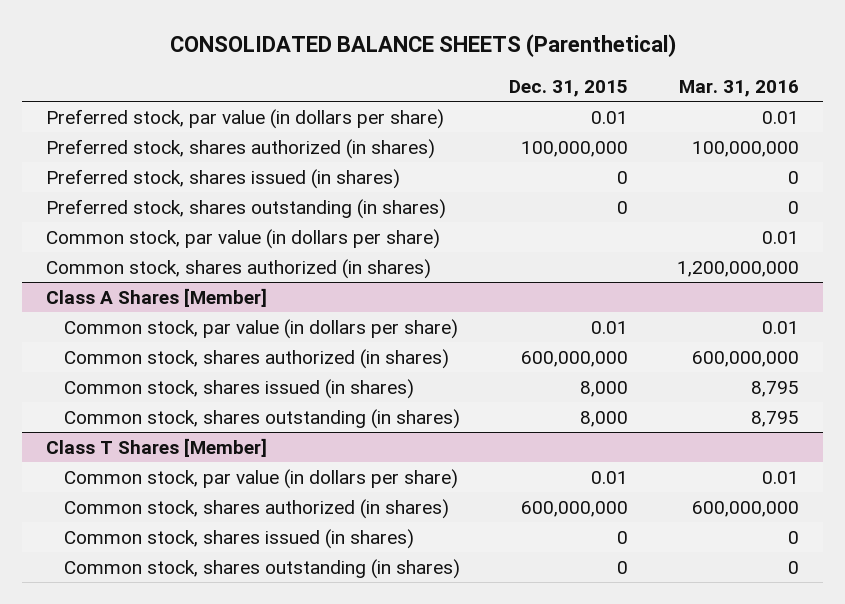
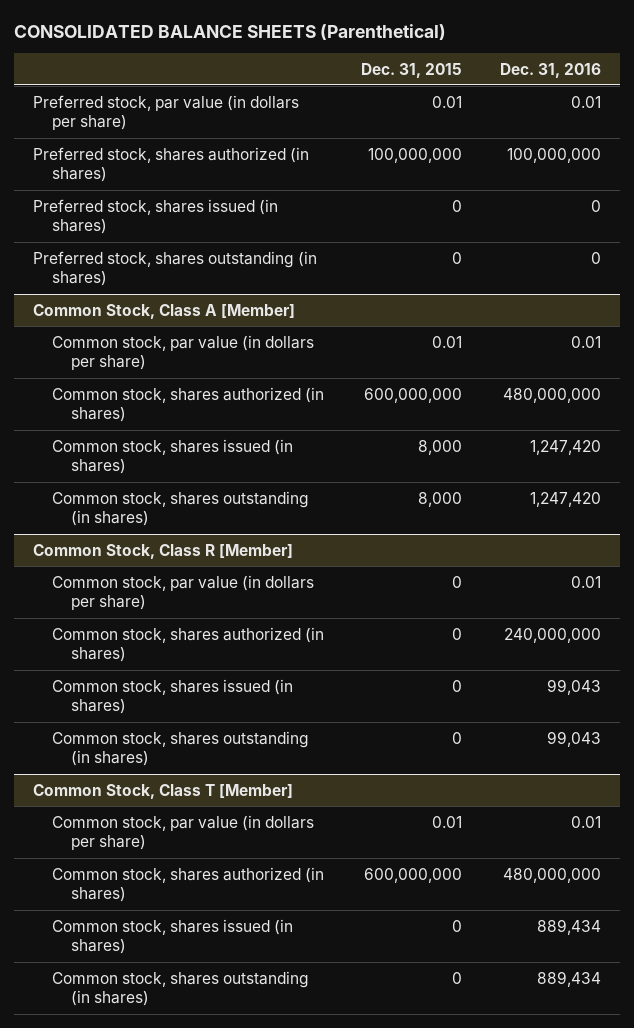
[678,80,799,98] Mar. 31, 2016 -> none
none -> [500,62,602,78] Dec. 31, 2016
[46,228,441,249] Common stock, par value (in dollars per share) -> none
[46,258,432,279] Common stock, shares authorized (in shares) -> none
[46,287,268,307] Class A Shares [Member] -> [32,303,295,319] Common Stock, Class A [Member]
none -> [32,543,293,559] Common Stock, Class R [Member]
none -> [51,574,314,611] Common stock, par value (in dollars per share)
none -> [51,626,324,663] Common stock, shares authorized (in shares)
none -> [51,678,293,715] Common stock, shares issued (in shares)
none -> [51,730,309,767] Common stock, shares outstanding (in shares)
[46,437,268,457] Class T Shares [Member] -> [32,783,293,799] Common Stock, Class T [Member]

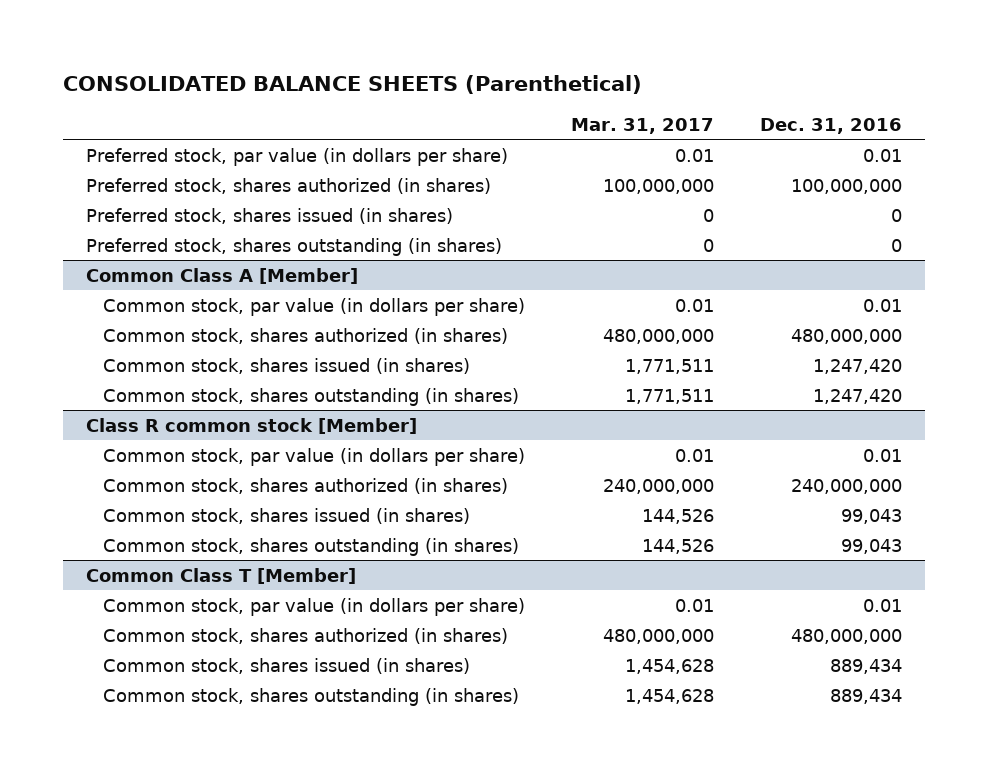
[361,62,463,78] Dec. 31, 2015 -> none
none -> [571,117,715,134] Mar. 31, 2017
[32,303,295,319] Common Stock, Class A [Member] -> [86,267,359,284] Common Class A [Member]
[32,543,293,559] Common Stock, Class R [Member] -> [86,417,418,434] Class R common stock [Member]
[32,783,293,799] Common Stock, Class T [Member] -> [86,567,357,584] Common Class T [Member]

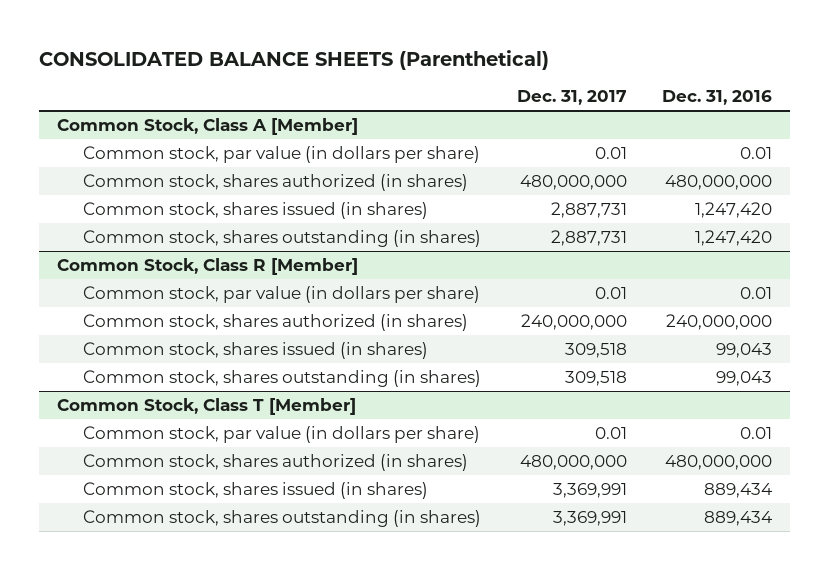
[571,117,715,134] Mar. 31, 2017 -> none
none -> [516,90,627,106] Dec. 31, 2017
[86,147,509,166] Preferred stock, par value (in dollars per share) -> none
[86,177,492,194] Preferred stock, shares authorized (in shares) -> none
[86,207,454,224] Preferred stock, shares issued (in shares) -> none
[86,237,503,256] Preferred stock, shares outstanding (in shares) -> none
[86,267,359,284] Common Class A [Member] -> [57,117,359,135] Common Stock, Class A [Member]
[86,417,418,434] Class R common stock [Member] -> [57,257,359,275] Common Stock, Class R [Member]
[86,567,357,584] Common Class T [Member] -> [57,397,357,415] Common Stock, Class T [Member]

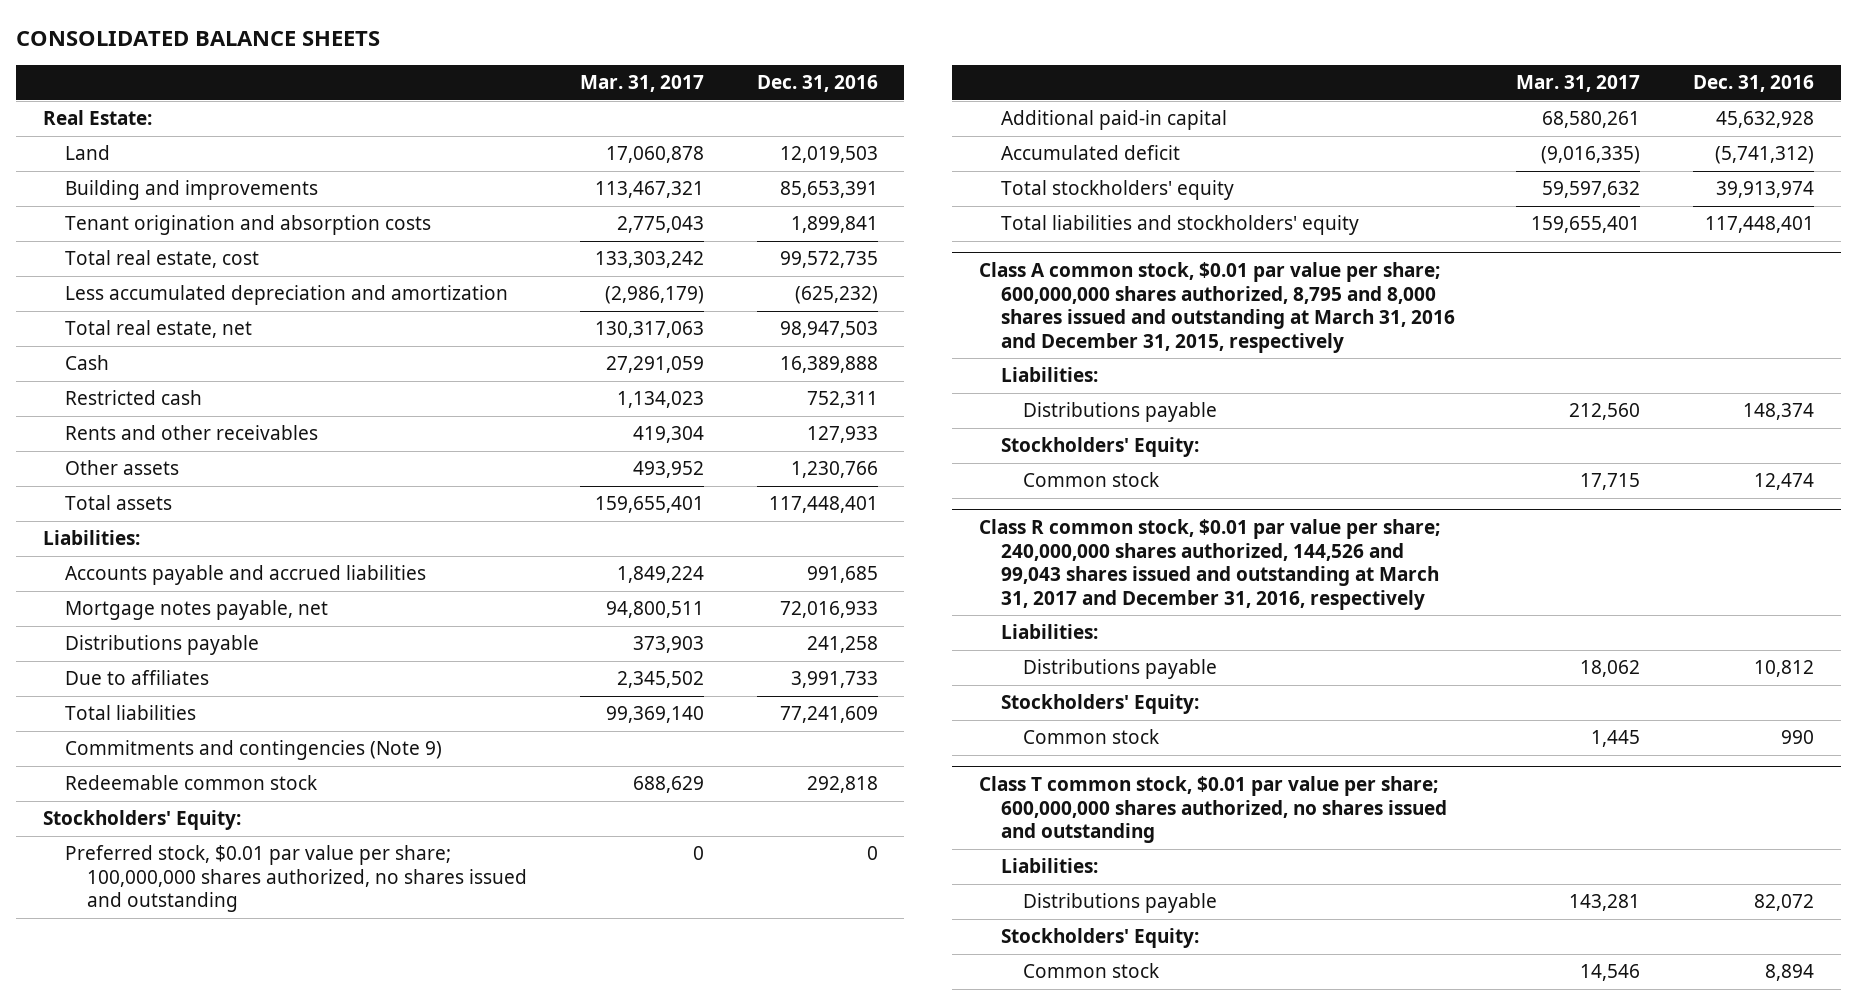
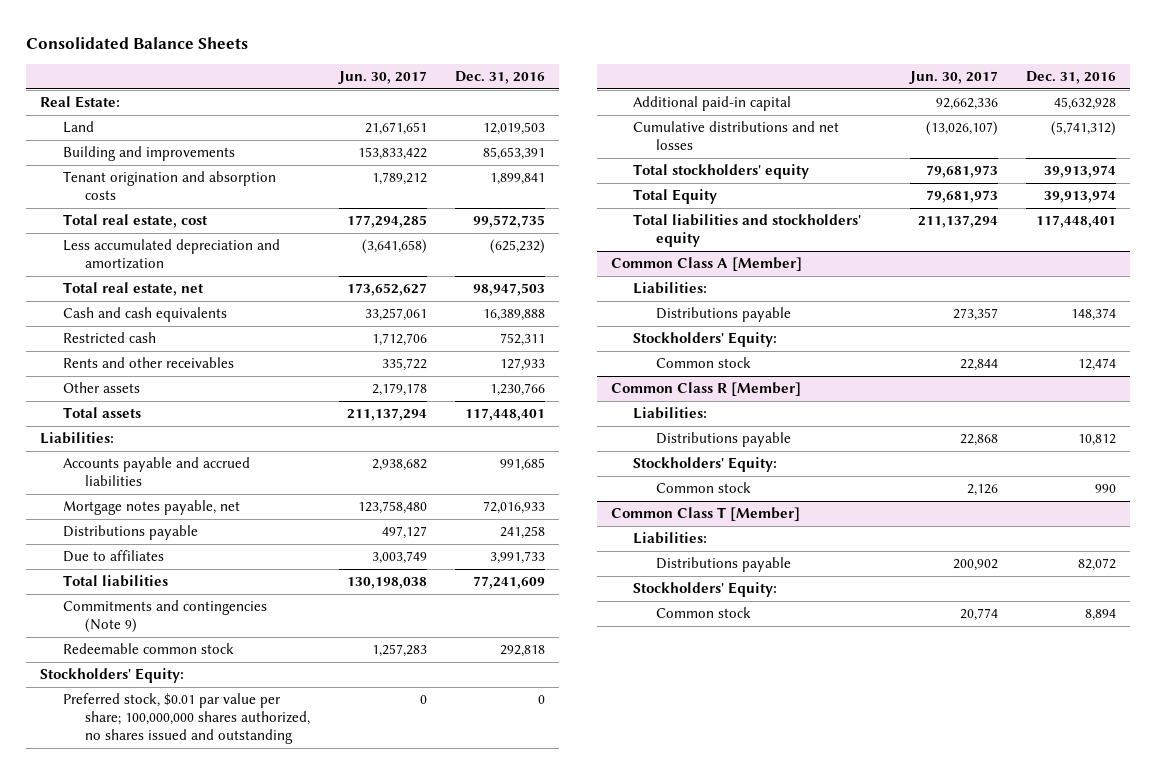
[16,30,381,46] CONSOLIDATED BALANCE SHEETS -> [25,36,248,49] Consolidated Balance Sheets
[579,75,704,93] Mar. 31, 2017 -> none
none -> [337,71,427,85] Jun. 30, 2017
[64,355,109,371] Cash -> [62,307,227,323] Cash and cash equivalents
[1000,145,1180,161] Accumulated deficit -> [633,121,840,151] Cumulative distributions and net losses
none -> [633,189,718,205] Total Equity
[978,262,1455,353] Class A common stock, $0.01 par value per share; 600,000,000 shares authorized, 8,795 and 8,000 shares issued and outstanding at March 31, 2016 and December 31, 2015, respectively -> [610,257,802,272] Common Class A [Member]
[978,519,1440,610] Class R common stock, $0.01 par value per share; 240,000,000 shares authorized, 144,526 and 99,043 shares issued and outstanding at March 31, 2017 and December 31, 2016, respectively -> [610,382,801,397] Common Class R [Member]
[978,776,1447,844] Class T common stock, $0.01 par value per share; 600,000,000 shares authorized, no shares issued and outstanding -> [610,507,800,522] Common Class T [Member]

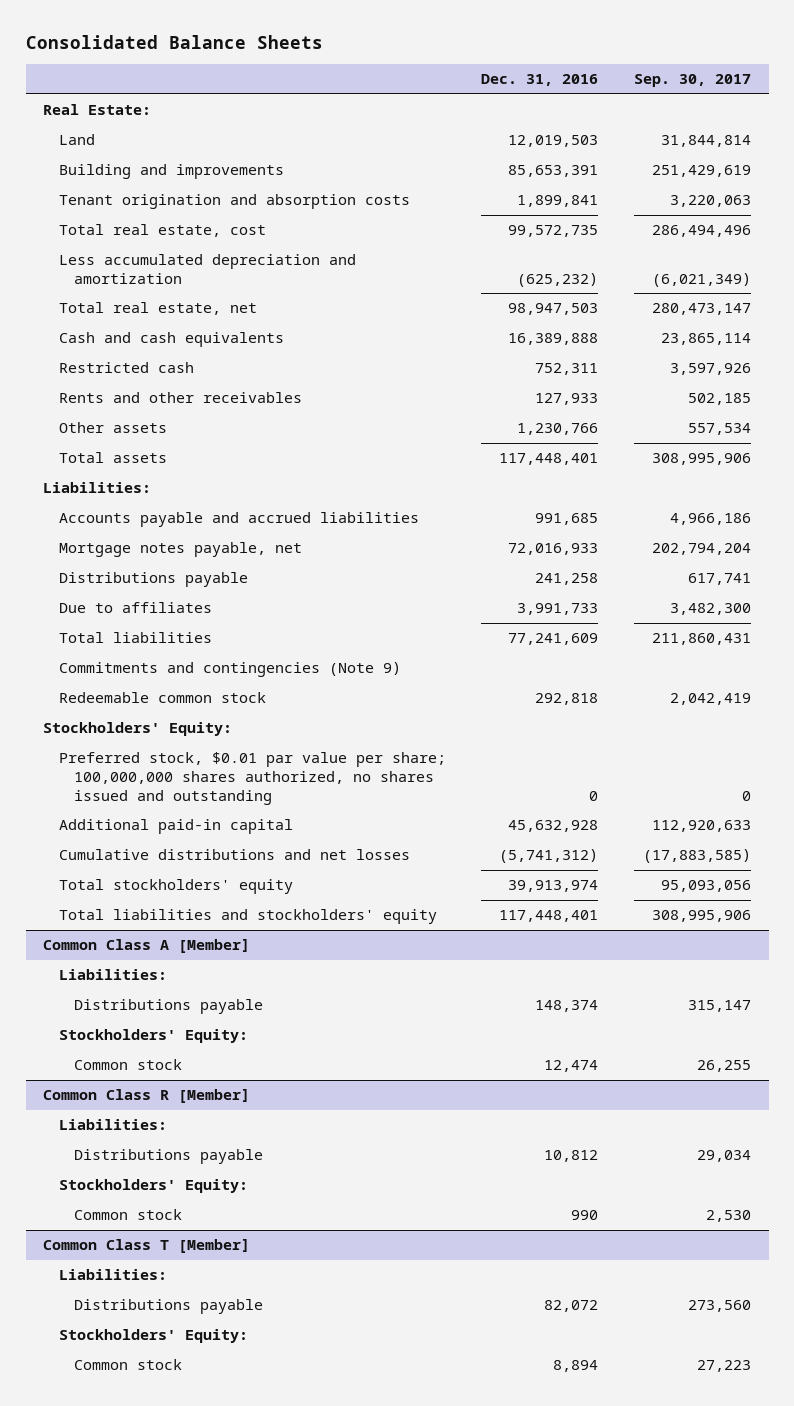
[337,71,427,85] Jun. 30, 2017 -> none
none -> [634,74,752,88] Sep. 30, 2017
[633,189,718,205] Total Equity -> none

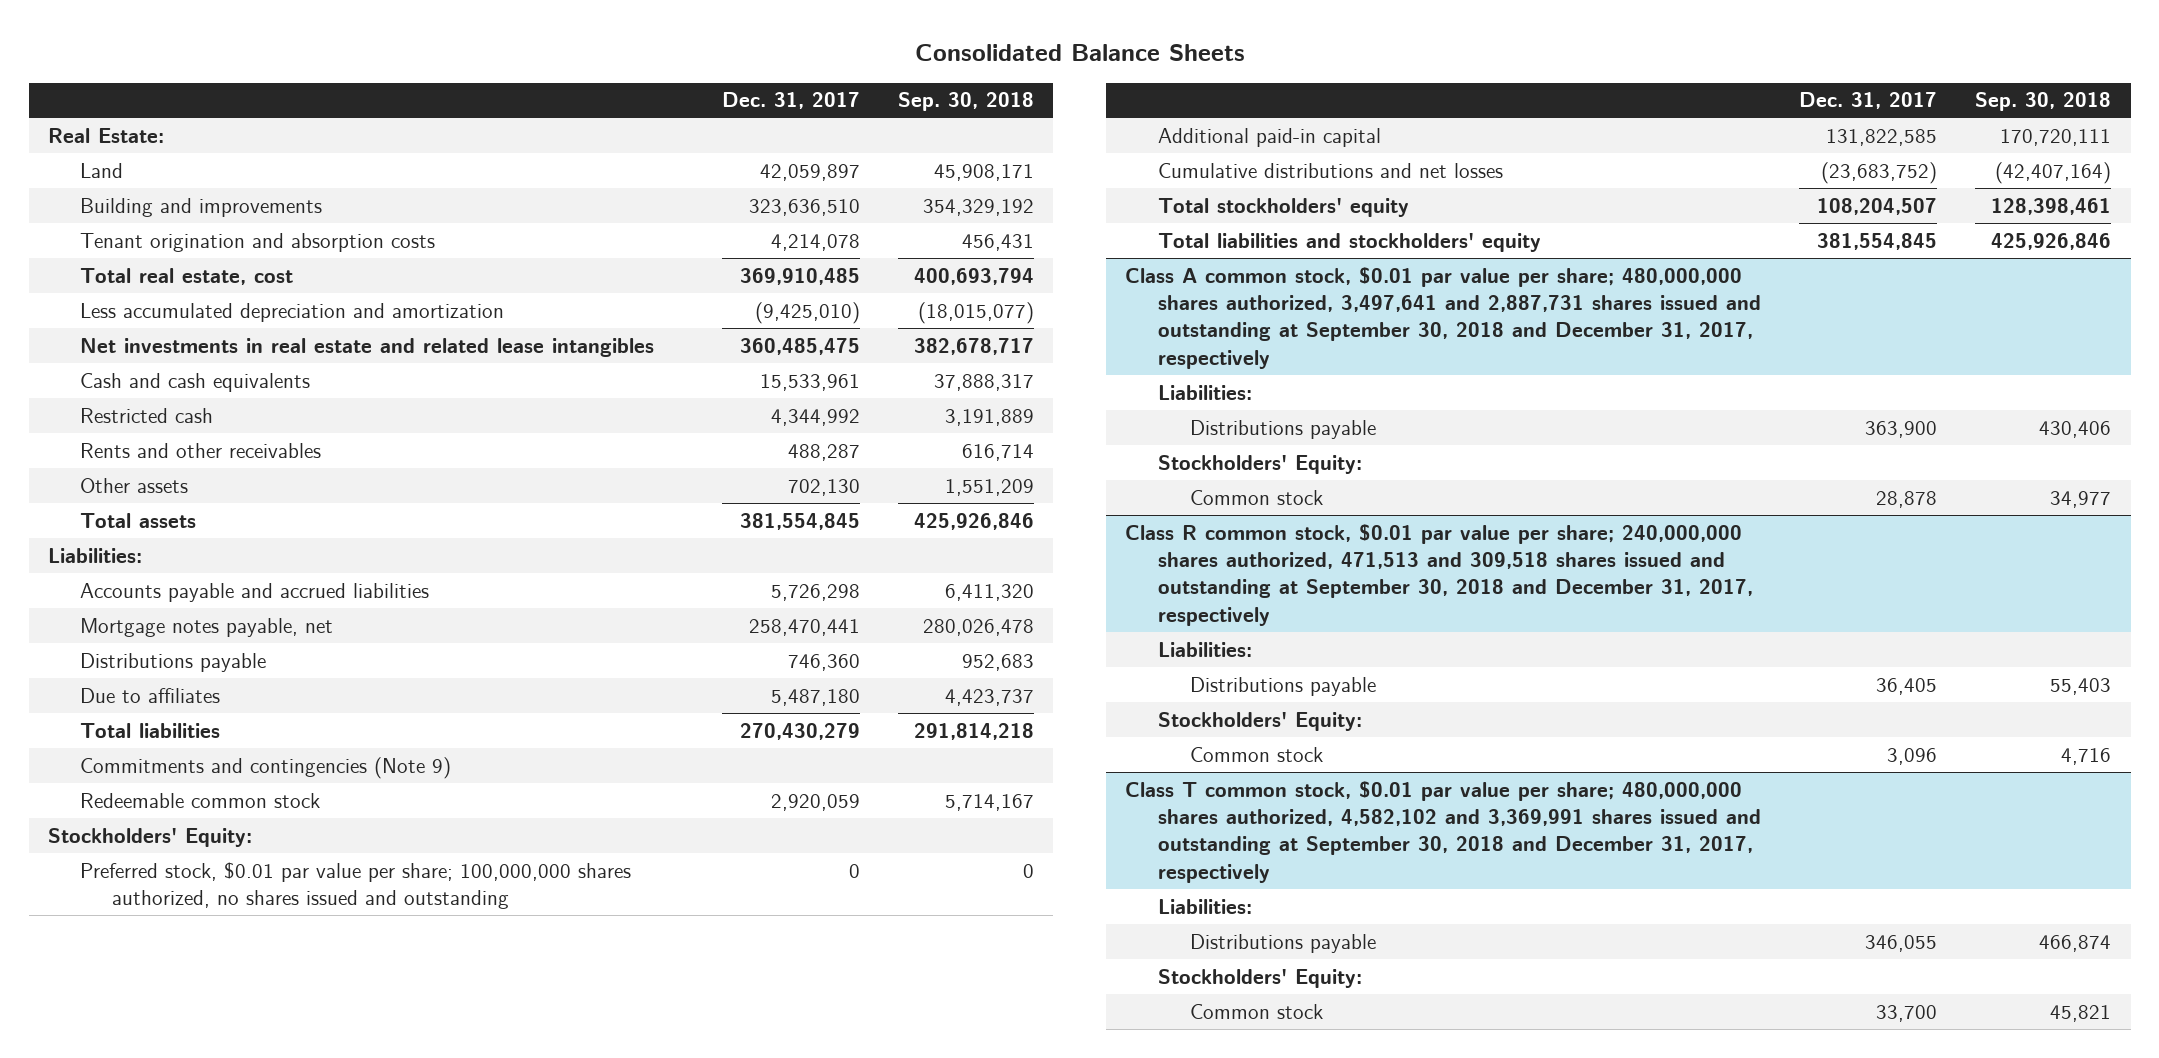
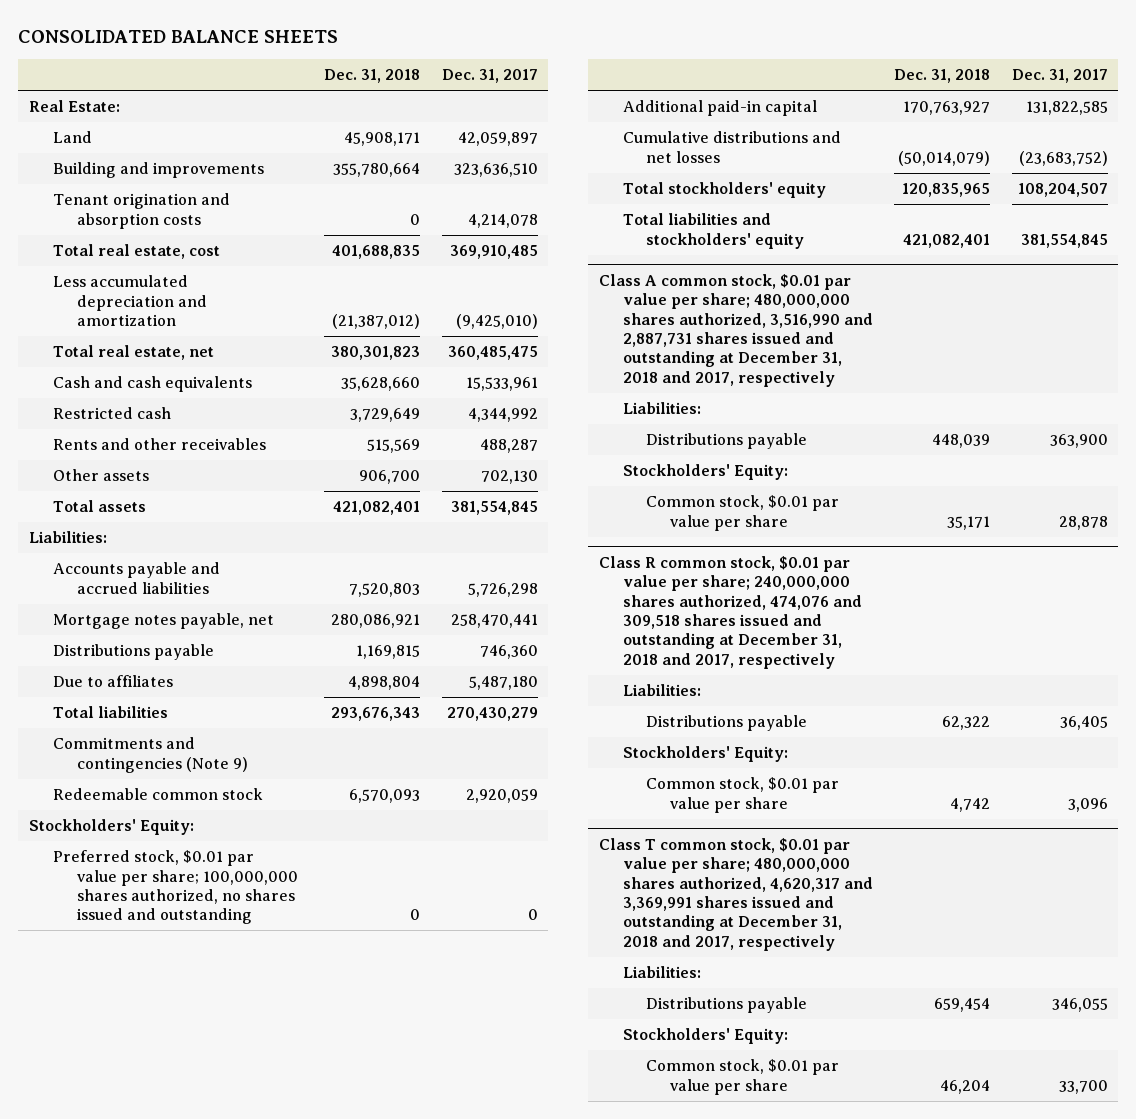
[914,44,1245,62] Consolidated Balance Sheets -> [18,29,339,43] CONSOLIDATED BALANCE SHEETS
[898,92,1035,112] Sep. 30, 2018 -> none
none -> [324,68,421,83] Dec. 31, 2018
[80,337,655,357] Net investments in real estate and related lease intangibles -> [52,345,214,361] Total real estate, net
[1125,266,1761,369] Class A common stock, $0.01 par value per share; 480,000,000 shares authorized, 3,497,641 and 2,887,731 shares issued and outstanding at September 30, 2018 and December 31, 2017, respectively -> [598,273,873,387] Class A common stock, $0.01 par value per share; 480,000,000 shares authorized, 3,516,990 and 2,887,731 shares issued and outstanding at December 31, 2018 and 2017, respectively
[1189,489,1323,505] Common stock -> [646,495,840,531] Common stock, $0.01 par value per share
[1125,523,1753,626] Class R common stock, $0.01 par value per share; 240,000,000 shares authorized, 471,513 and 309,518 shares issued and outstanding at September 30, 2018 and December 31, 2017, respectively -> [598,555,862,669] Class R common stock, $0.01 par value per share; 240,000,000 shares authorized, 474,076 and 309,518 shares issued and outstanding at December 31, 2018 and 2017, respectively
[1189,746,1323,762] Common stock -> [646,777,840,813] Common stock, $0.01 par value per share
[1125,780,1761,883] Class T common stock, $0.01 par value per share; 480,000,000 shares authorized, 4,582,102 and 3,369,991 shares issued and outstanding at September 30, 2018 and December 31, 2017, respectively -> [598,837,873,951] Class T common stock, $0.01 par value per share; 480,000,000 shares authorized, 4,620,317 and 3,369,991 shares issued and outstanding at December 31, 2018 and 2017, respectively
[1189,1003,1323,1019] Common stock -> [646,1059,840,1095] Common stock, $0.01 par value per share

